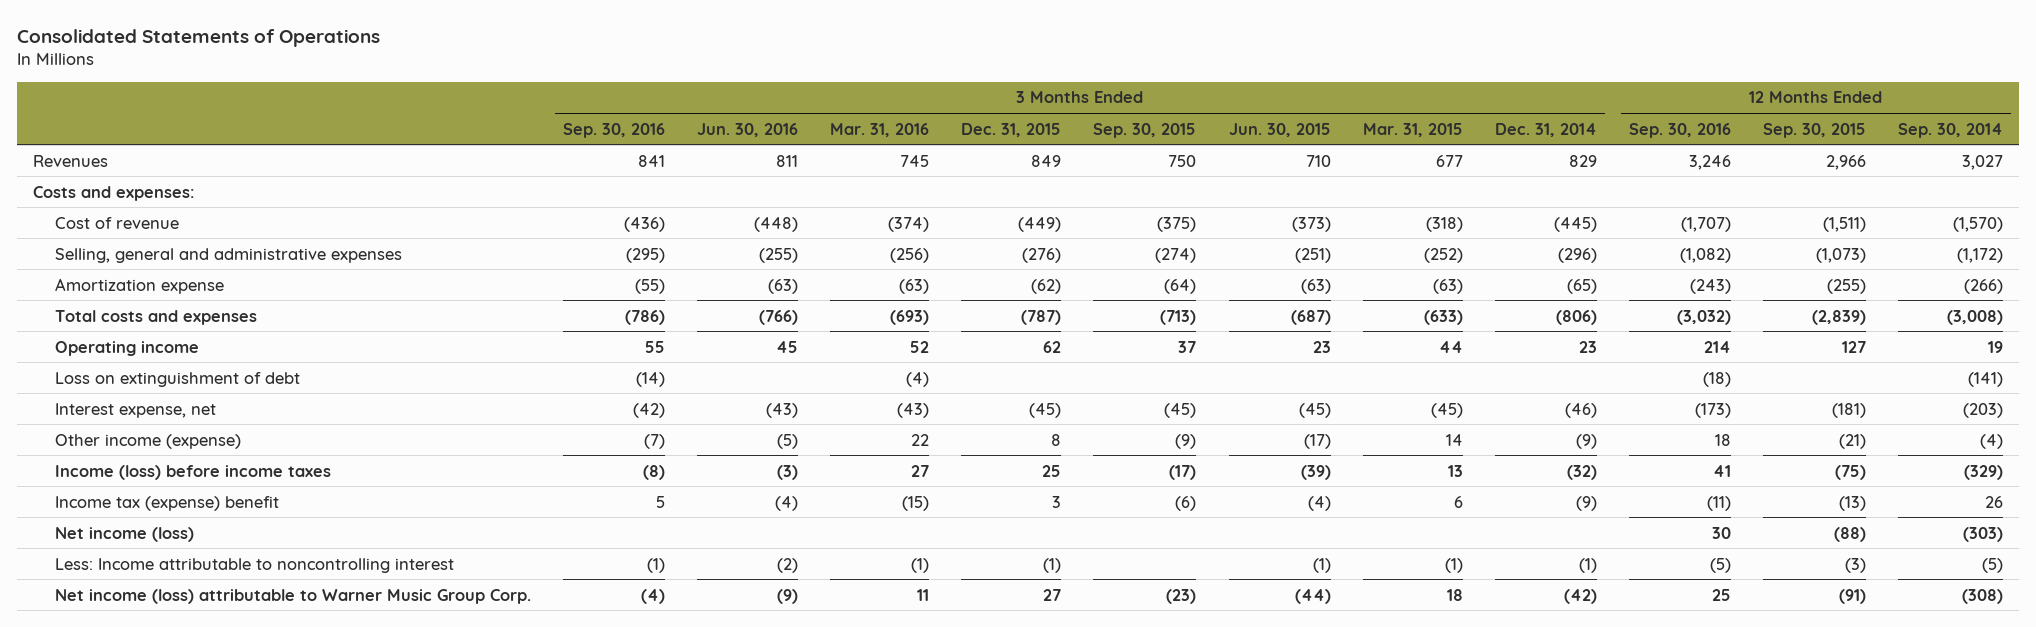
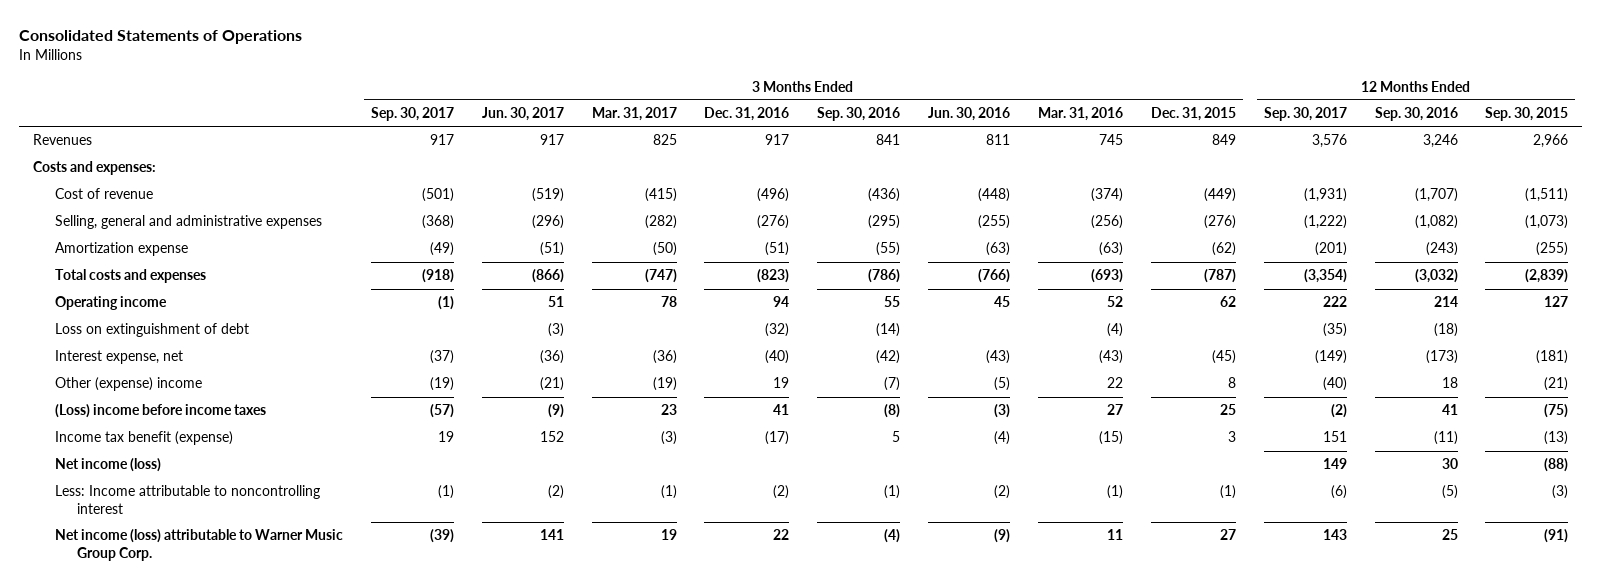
[1093,122,1197,138] Sep. 30, 2015 -> none
[1228,122,1331,137] Jun. 30, 2015 -> none
[1362,122,1463,137] Mar. 31, 2015 -> none
[1494,122,1597,137] Dec. 31, 2014 -> none
[1897,122,2003,138] Sep. 30, 2014 -> none
none -> [370,107,454,122] Sep. 30, 2017
none -> [481,107,564,122] Jun. 30, 2017
none -> [591,107,677,122] Mar. 31, 2017
none -> [704,107,790,122] Dec. 31, 2016
none -> [1263,107,1347,122] Sep. 30, 2017
[55,433,242,449] Other income (expense) -> [55,377,203,392] Other (expense) income
[55,464,332,480] Income (loss) before income taxes -> [55,404,267,419] (Loss) income before income taxes
[55,495,280,511] Income tax (expense) benefit -> [55,431,234,446] Income tax benefit (expense)

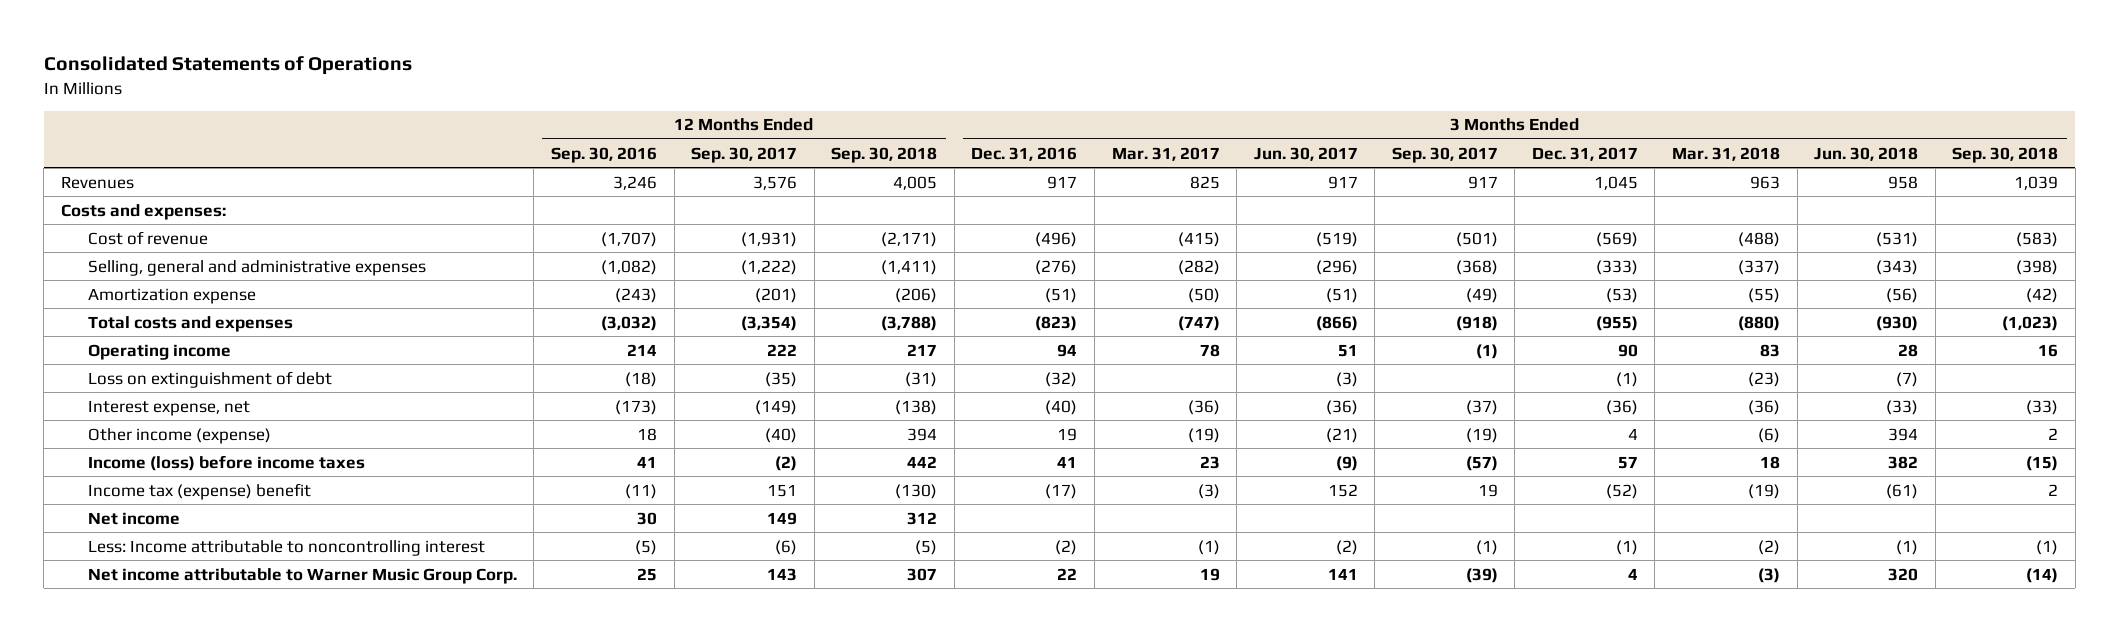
[817,107,901,122] Sep. 30, 2016 -> none
[928,107,1011,122] Jun. 30, 2016 -> none
[1038,107,1124,122] Mar. 31, 2016 -> none
[1150,107,1236,122] Dec. 31, 2015 -> none
[1485,107,1569,122] Sep. 30, 2015 -> none
none -> [831,146,938,163] Sep. 30, 2018
none -> [1531,146,1638,161] Dec. 31, 2017
none -> [1672,146,1781,161] Mar. 31, 2018
none -> [1814,146,1919,161] Jun. 30, 2018
none -> [1952,146,2059,163] Sep. 30, 2018
[55,377,203,392] Other (expense) income -> [87,427,271,444] Other income (expense)
[55,404,267,419] (Loss) income before income taxes -> [87,454,365,471] Income (loss) before income taxes
[55,431,234,446] Income tax benefit (expense) -> [87,482,311,500] Income tax (expense) benefit
[55,458,162,473] Net income (loss) -> [87,511,180,525] Net income
[55,529,344,561] Net income (loss) attributable to Warner Music Group Corp. -> [87,567,517,584] Net income attributable to Warner Music Group Corp.

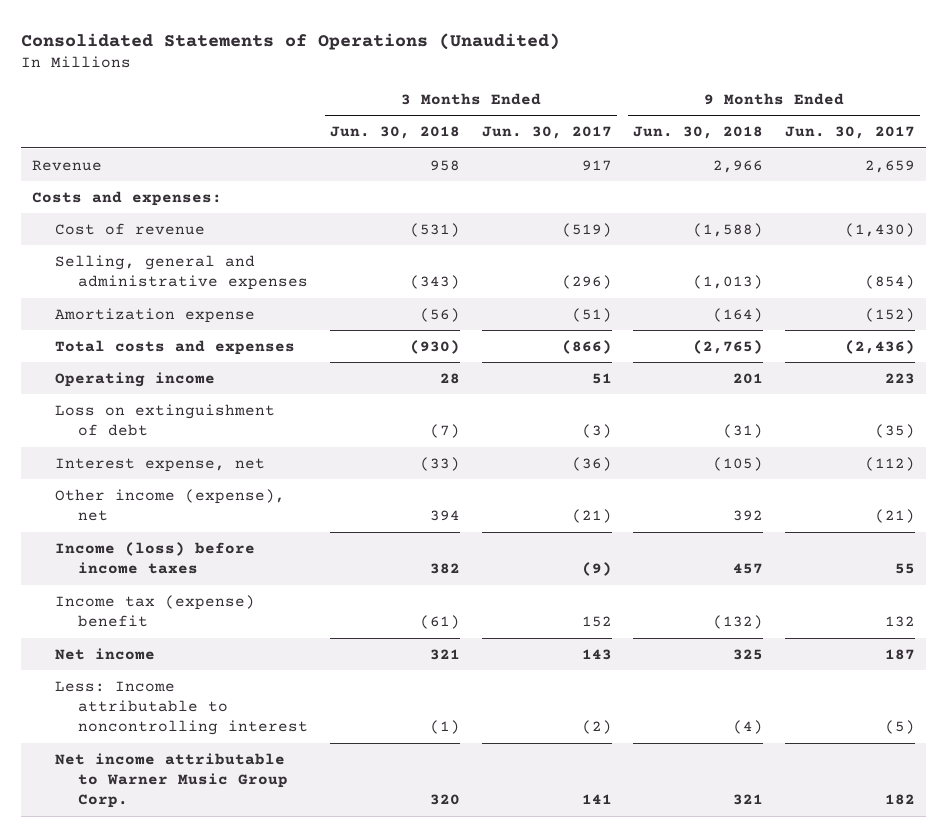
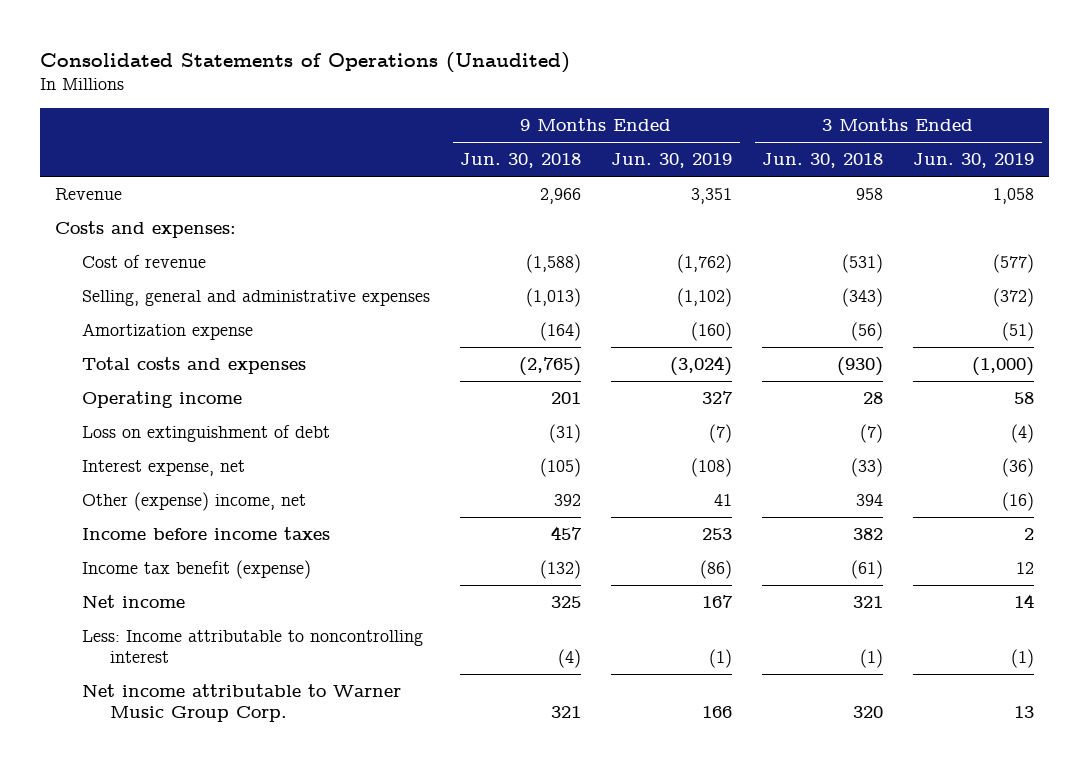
[481,126,612,140] Jun. 30, 2017 -> none
[784,126,915,140] Jun. 30, 2017 -> none
none -> [611,153,733,169] Jun. 30, 2019
none -> [913,153,1035,169] Jun. 30, 2019
[55,488,286,522] Other income (expense), net -> [82,492,307,512] Other (expense) income, net
[55,541,256,575] Income (loss) before income taxes -> [82,527,331,541] Income before income taxes
[55,594,256,628] Income tax (expense) benefit -> [82,560,312,580] Income tax benefit (expense)

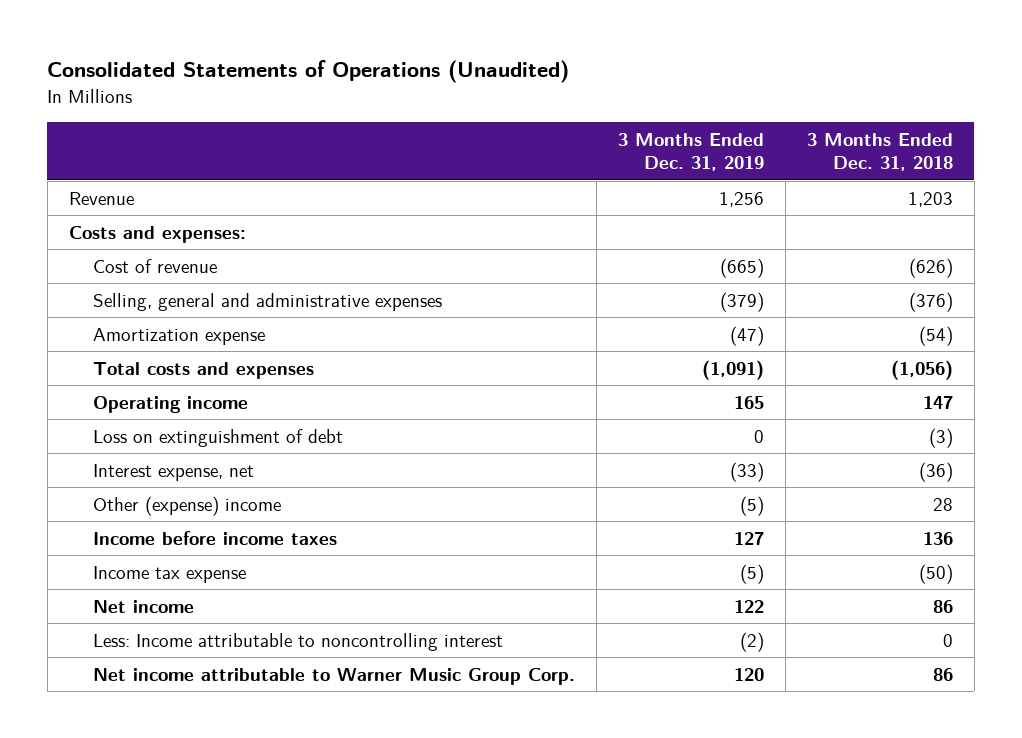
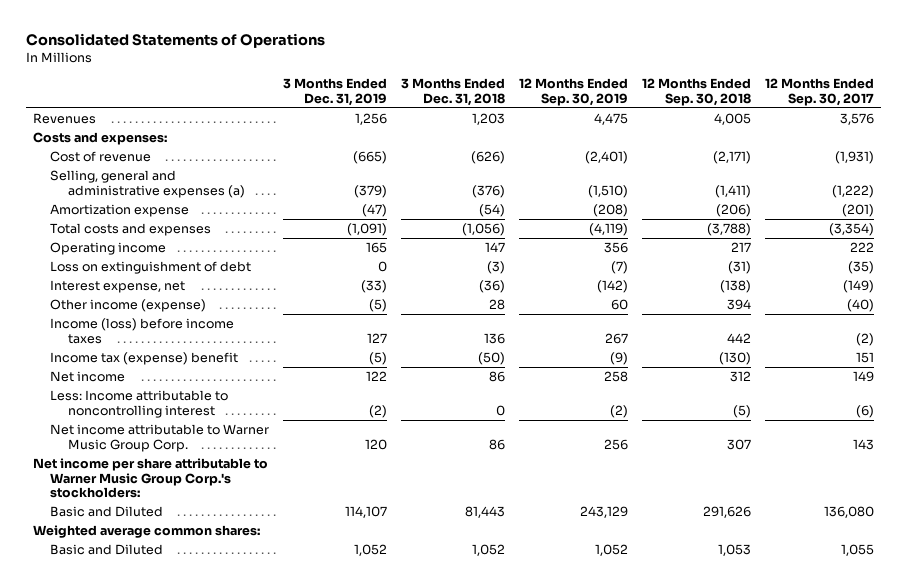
[47,60,570,84] Consolidated Statements of Operations (Unaudited) -> [25,32,325,48] Consolidated Statements of Operations
none -> [519,78,629,106] 12 Months Ended Sep. 30, 2019
none -> [642,78,752,106] 12 Months Ended Sep. 30, 2018
none -> [765,78,875,106] 12 Months Ended Sep. 30, 2017
[68,191,134,205] Revenue -> [32,113,96,125] Revenues
[92,292,442,311] Selling, general and administrative expenses -> [50,170,246,198] Selling, general and administrative expenses (a)
[92,495,281,516] Other (expense) income -> [50,299,207,313] Other income (expense)
[92,530,337,545] Income before income taxes -> [50,318,235,344] Income (loss) before income taxes
[92,565,246,583] Income tax expense -> [50,352,239,366] Income tax (expense) benefit
none -> [32,458,268,498] Net income per share attributable to Warner Music Group Corp.'s stockholders:
none -> [50,506,164,518] Basic and Diluted
none -> [32,525,260,539] Weighted average common shares:
none -> [50,544,164,556] Basic and Diluted

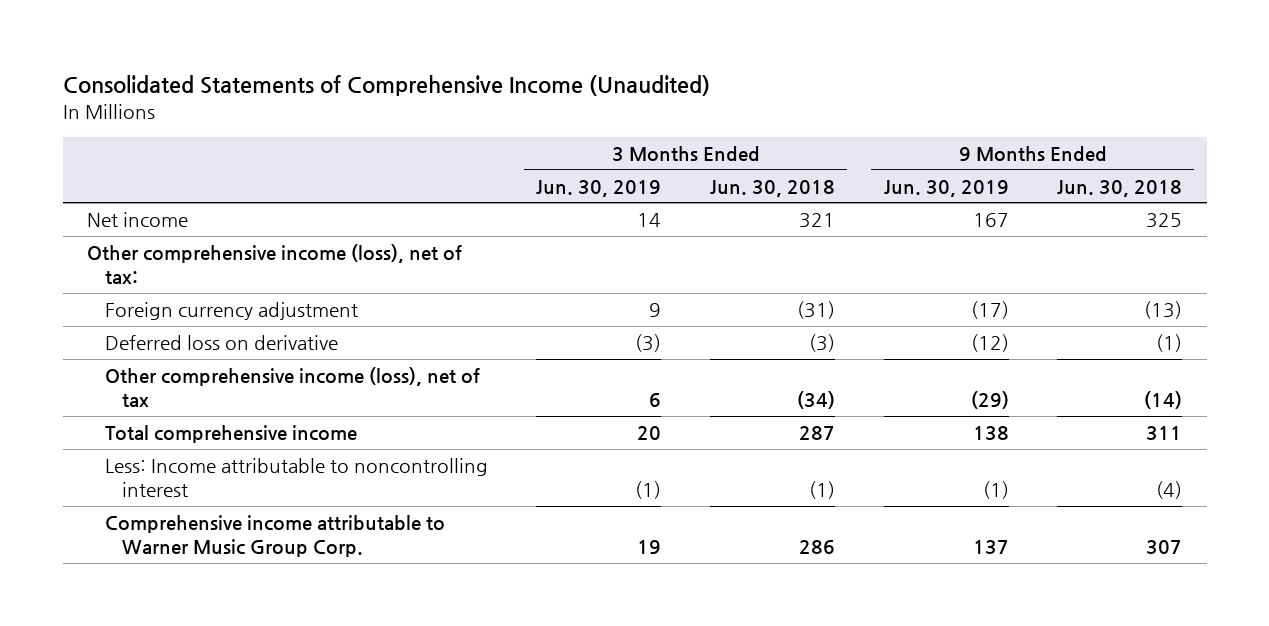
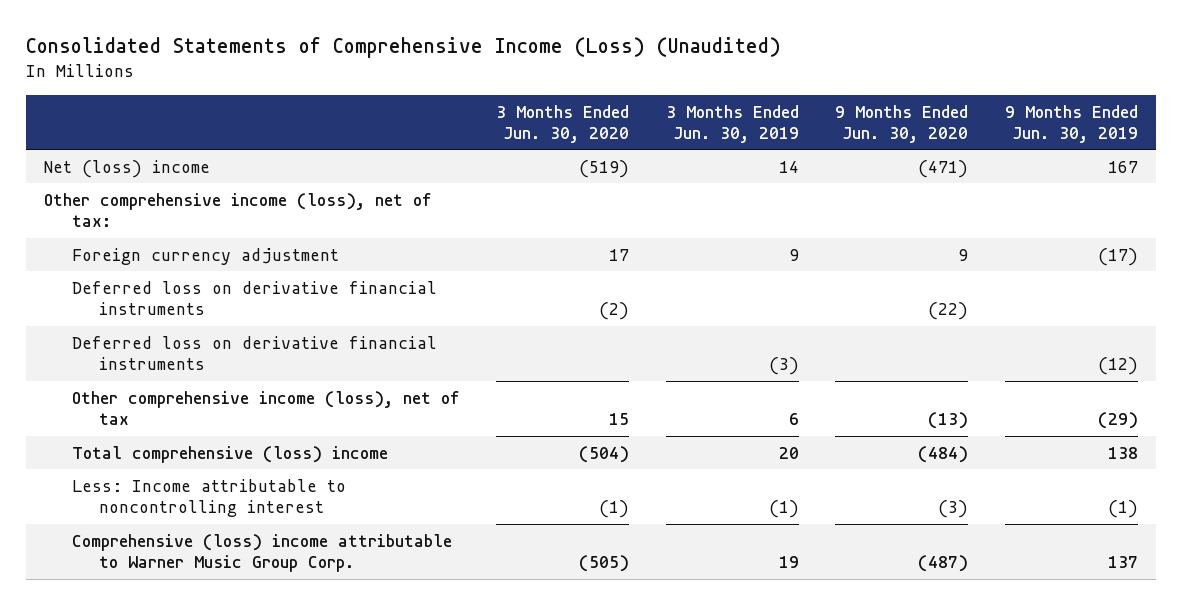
[62,75,710,97] Consolidated Statements of Comprehensive Income (Unaudited) -> [25,37,781,59] Consolidated Statements of Comprehensive Income (Loss) (Unaudited)
[709,179,835,197] Jun. 30, 2018 -> none
[1057,179,1183,197] Jun. 30, 2018 -> none
none -> [496,104,630,143] 3 Months Ended Jun. 30, 2020
none -> [835,104,969,143] 9 Months Ended Jun. 30, 2020
[87,212,189,228] Net income -> [44,159,211,178] Net (loss) income
none -> [71,280,437,315] Deferred loss on derivative financial instruments
[104,335,338,351] Deferred loss on derivative -> [71,335,437,370] Deferred loss on derivative financial instruments
[104,425,357,444] Total comprehensive income -> [71,445,388,463] Total comprehensive (loss) income
[104,515,445,558] Comprehensive income attributable to Warner Music Group Corp. -> [71,533,452,572] Comprehensive (loss) income attributable to Warner Music Group Corp.

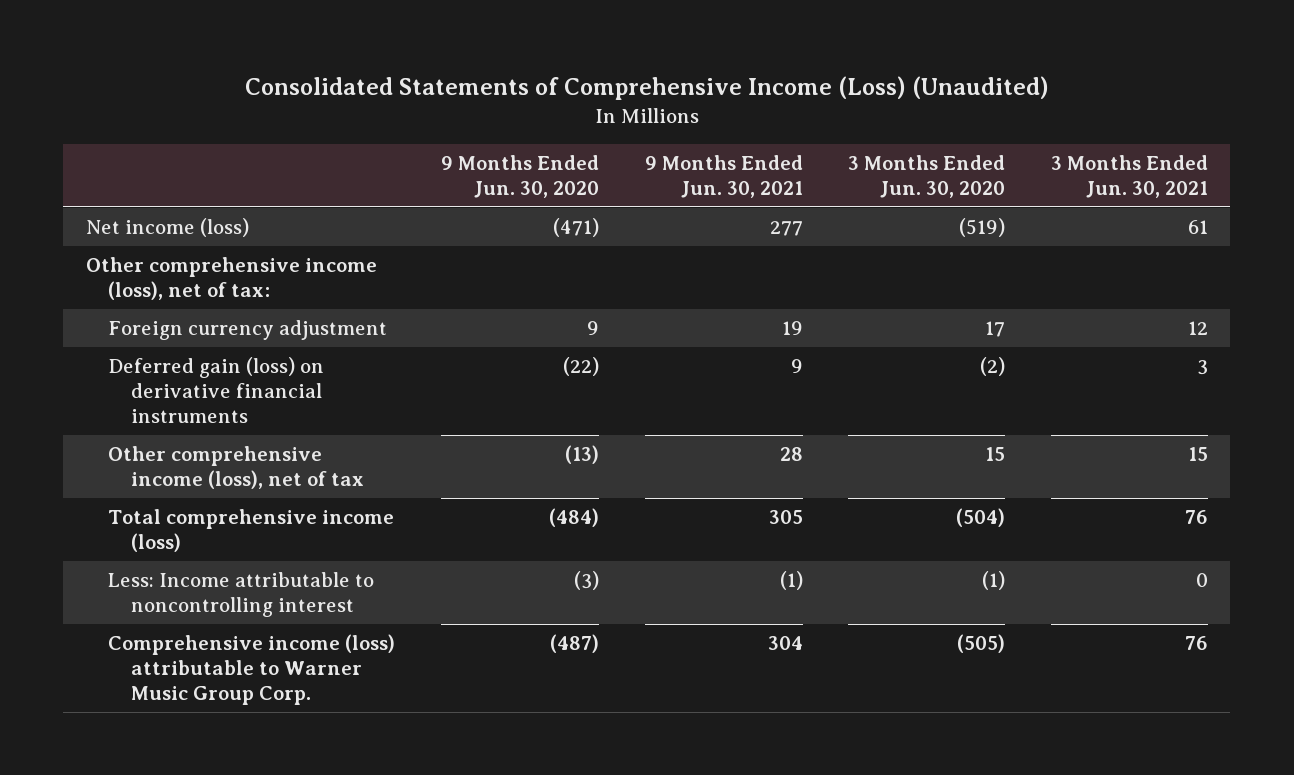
[665,104,799,143] 3 Months Ended Jun. 30, 2019 -> none
[1005,104,1139,143] 9 Months Ended Jun. 30, 2019 -> none
none -> [644,155,803,198] 9 Months Ended Jun. 30, 2021
none -> [1050,155,1208,198] 3 Months Ended Jun. 30, 2021
[44,159,211,178] Net (loss) income -> [86,218,250,238] Net income (loss)
[71,335,437,370] Deferred loss on derivative financial instruments -> none
[71,280,437,315] Deferred loss on derivative financial instruments -> [108,357,325,423] Deferred gain (loss) on derivative financial instruments
[71,445,388,463] Total comprehensive (loss) income -> [108,509,395,552] Total comprehensive income (loss)
[71,533,452,572] Comprehensive (loss) income attributable to Warner Music Group Corp. -> [108,634,396,705] Comprehensive income (loss) attributable to Warner Music Group Corp.

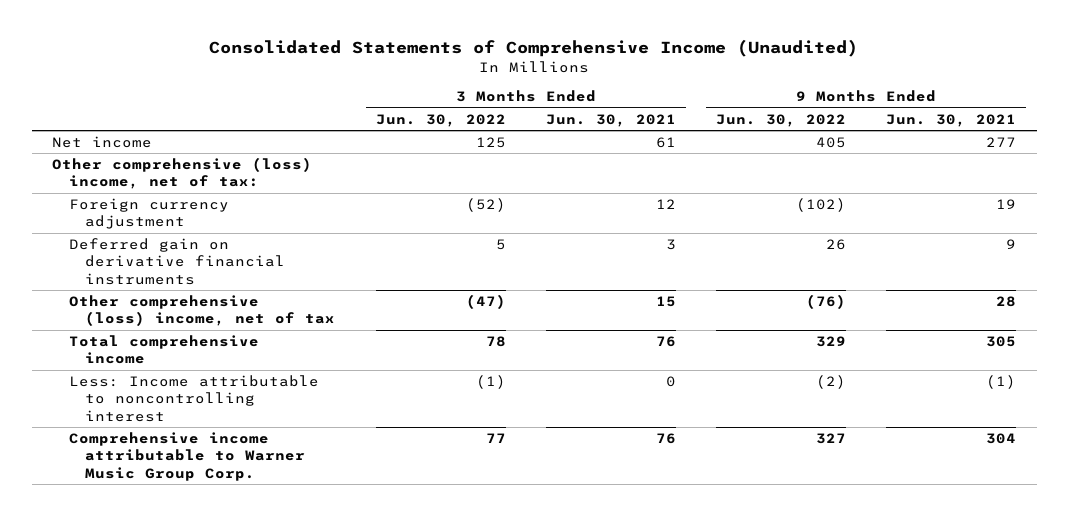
[244,76,1049,101] Consolidated Statements of Comprehensive Income (Loss) (Unaudited) -> [209,39,859,58] Consolidated Statements of Comprehensive Income (Unaudited)
[441,155,600,198] 9 Months Ended Jun. 30, 2020 -> none
[848,155,1006,198] 3 Months Ended Jun. 30, 2020 -> none
none -> [375,113,506,127] Jun. 30, 2022
none -> [716,113,847,127] Jun. 30, 2022
[86,218,250,238] Net income (loss) -> [51,135,152,148] Net income
[86,257,378,300] Other comprehensive income (loss), net of tax: -> [51,156,312,190] Other comprehensive (loss) income, net of tax:
[108,357,325,423] Deferred gain (loss) on derivative financial instruments -> [68,237,286,285] Deferred gain on derivative financial instruments
[108,446,364,489] Other comprehensive income (loss), net of tax -> [68,294,336,327] Other comprehensive (loss) income, net of tax
[108,509,395,552] Total comprehensive income (loss) -> [68,334,259,365] Total comprehensive income
[108,634,396,705] Comprehensive income (loss) attributable to Warner Music Group Corp. -> [68,431,306,481] Comprehensive income attributable to Warner Music Group Corp.

